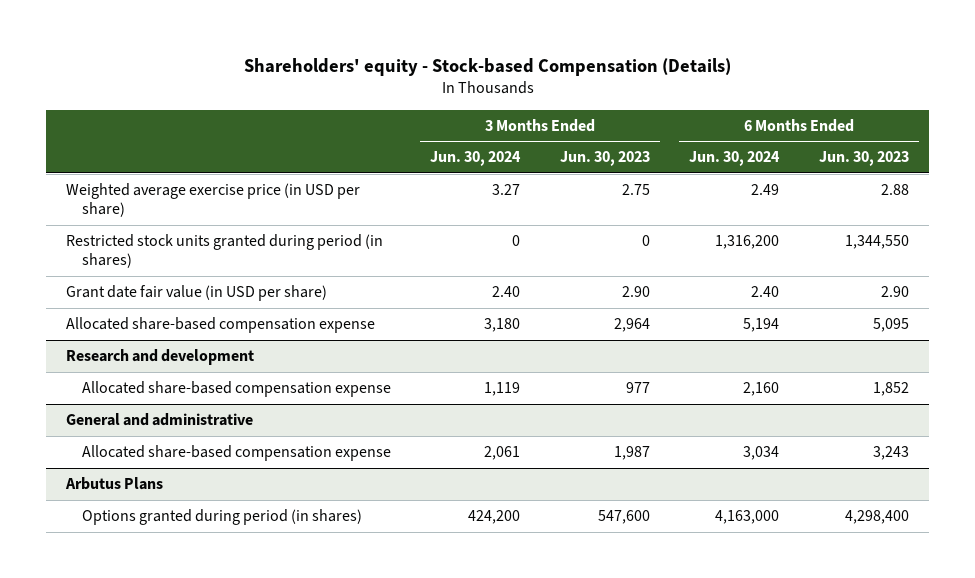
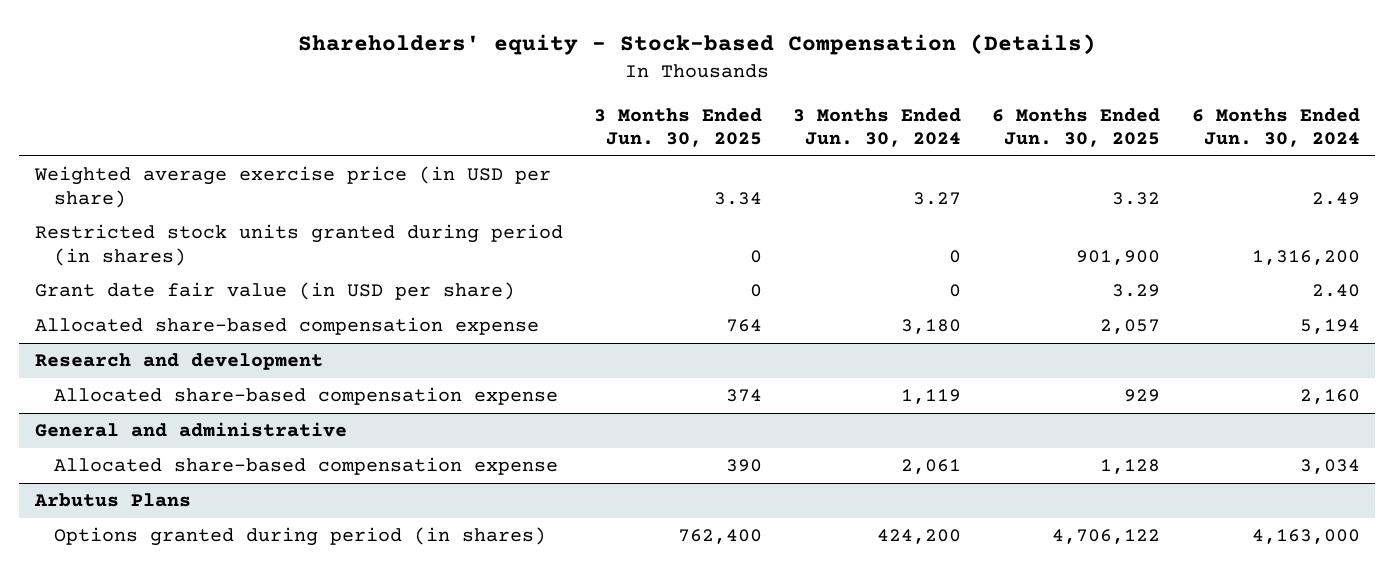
[559,151,650,167] Jun. 30, 2023 -> none
[818,151,909,167] Jun. 30, 2023 -> none
none -> [593,107,762,148] 3 Months Ended Jun. 30, 2025
none -> [992,107,1161,148] 6 Months Ended Jun. 30, 2025
[492,286,521,298] 2.40 -> [949,284,962,298] 0

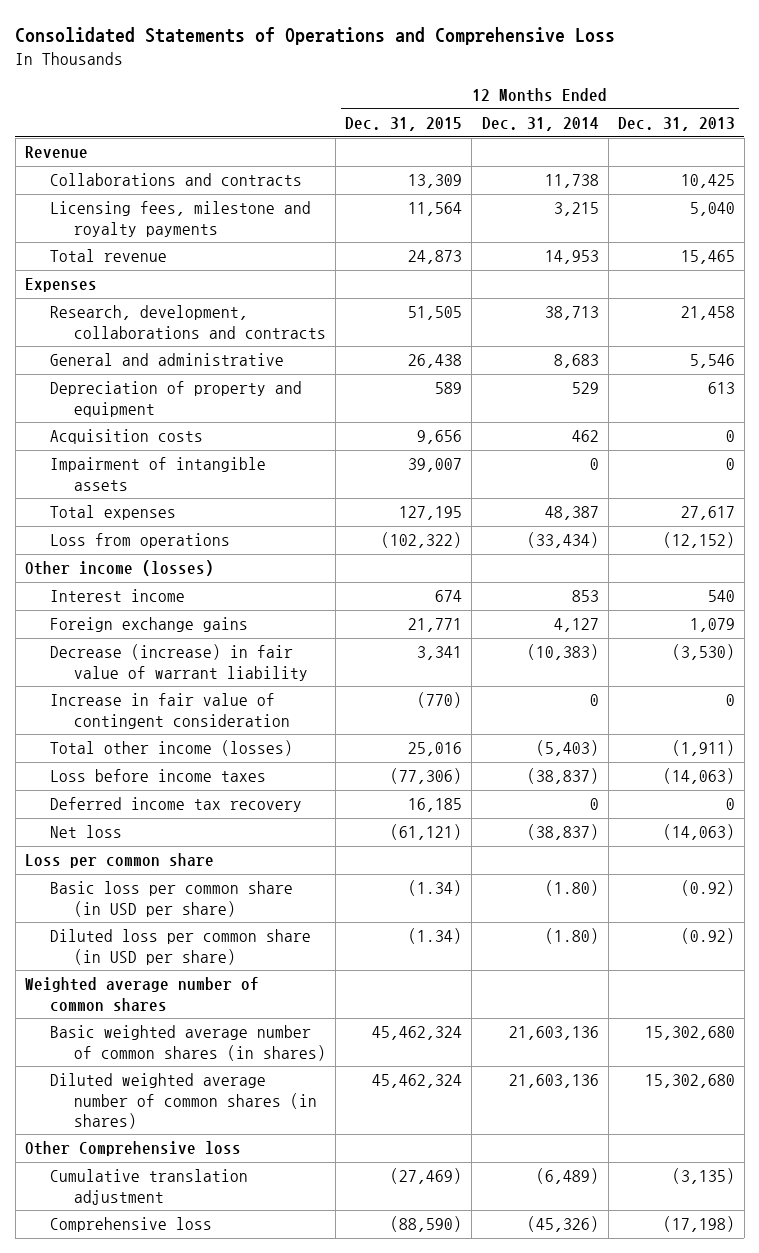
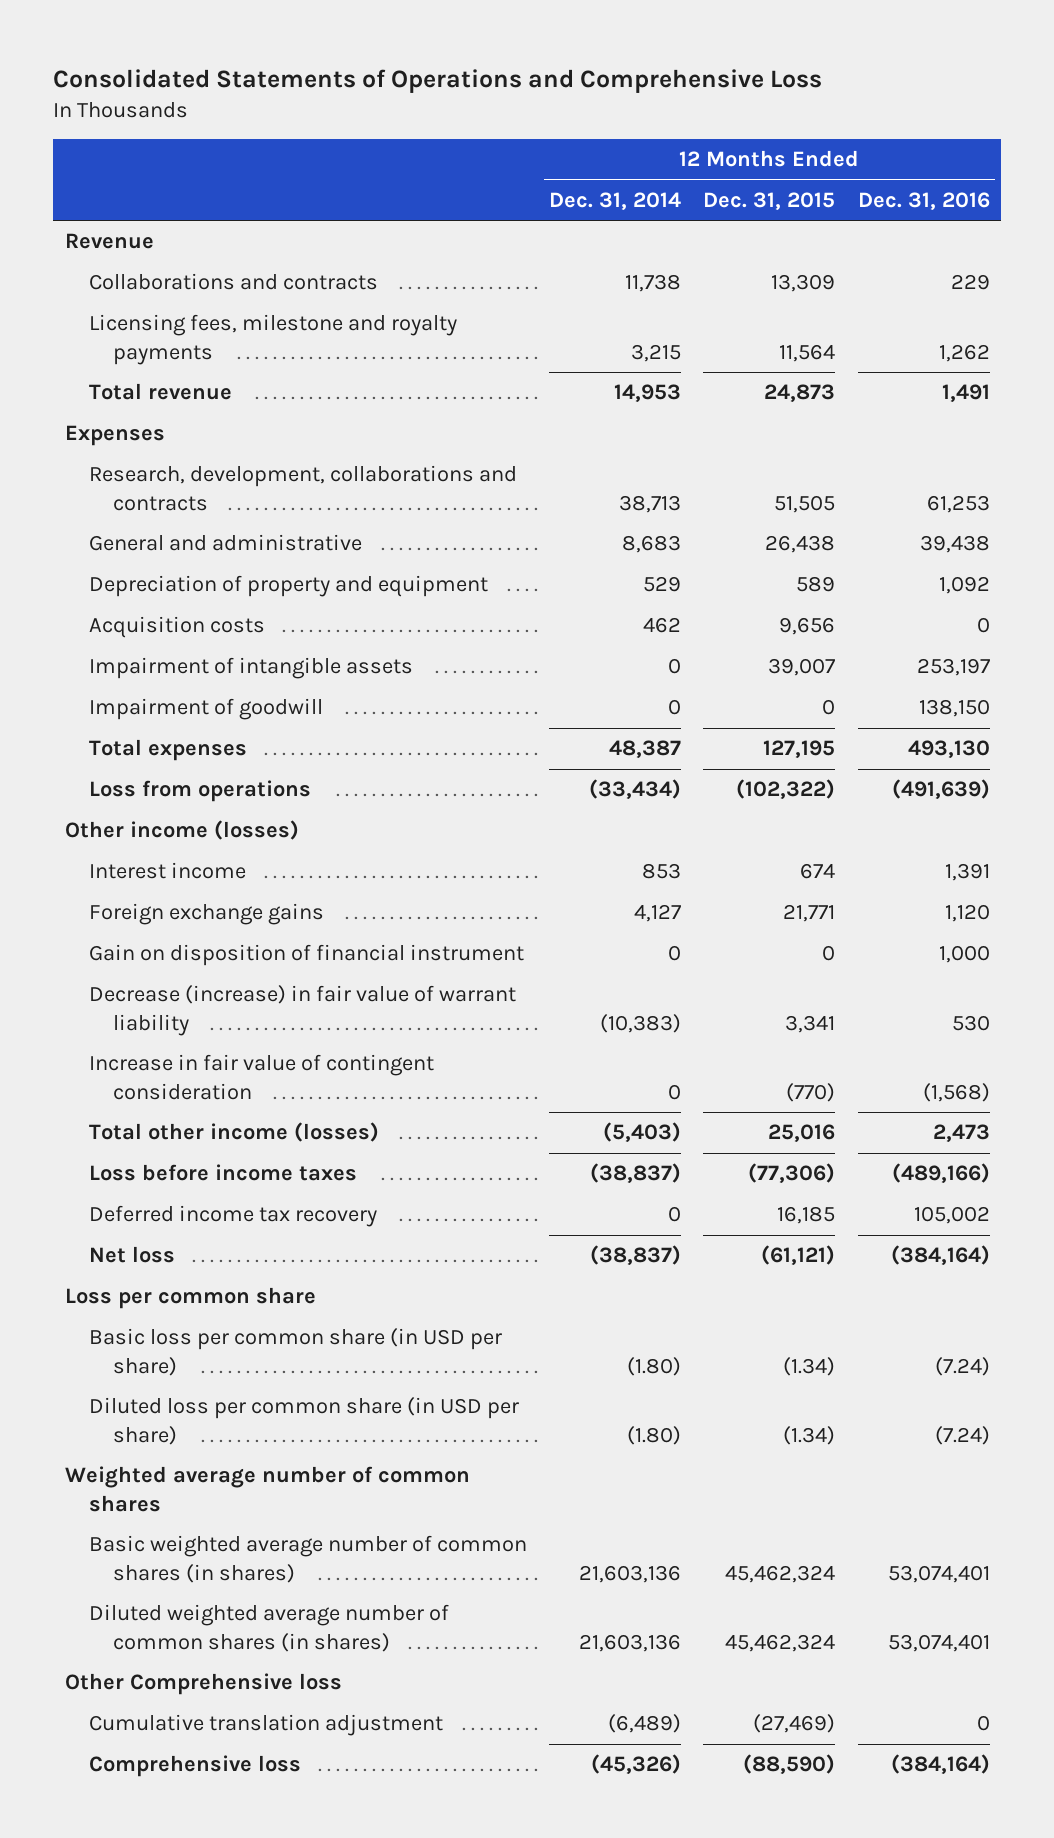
[617,117,735,132] Dec. 31, 2013 -> none
none -> [857,191,990,210] Dec. 31, 2016
none -> [88,698,323,721] Impairment of goodwill
none -> [88,944,524,967] Gain on disposition of financial instrument

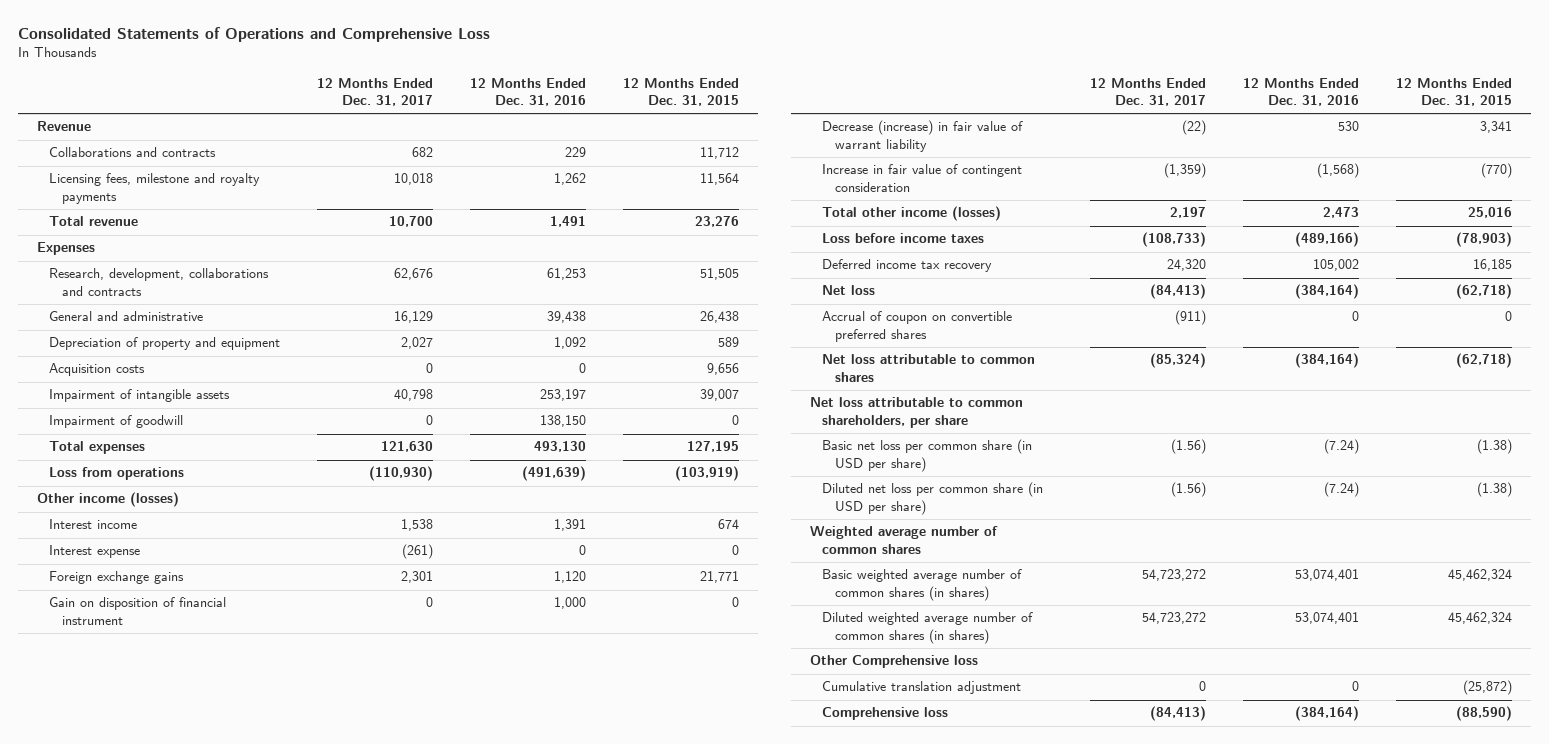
[549,191,682,210] Dec. 31, 2014 -> none
none -> [317,77,434,106] 12 Months Ended Dec. 31, 2017
[771,274,836,293] 13,309 -> [700,147,740,160] 11,712
[764,384,836,403] 24,873 -> [695,216,740,228] 23,276
[736,779,836,800] (102,322) -> [675,466,740,482] (103,919)
none -> [49,545,141,559] Interest expense
[748,1163,836,1184] (77,306) -> [1456,232,1513,248] (78,903)
[761,1245,836,1266] (61,121) -> [1456,284,1513,300] (62,718)
none -> [822,311,1013,342] Accrual of coupon on convertible preferred shares
none -> [822,354,1036,382] Net loss attributable to common shares
[64,1287,316,1310] Loss per common share -> [809,397,1023,428] Net loss attributable to common shareholders, per share
[88,1328,502,1376] Basic loss per common share (in USD per share) -> [822,439,1033,472] Basic net loss per common share (in USD per share)
[783,1356,836,1376] (1.34) -> [1477,439,1513,455] (1.38)
[88,1397,519,1445] Diluted loss per common share (in USD per share) -> [822,482,1044,515] Diluted net loss per common share (in USD per share)
[783,1425,836,1445] (1.34) -> [1477,482,1513,498] (1.38)
[753,1714,836,1734] (27,469) -> [1463,680,1513,696] (25,872)

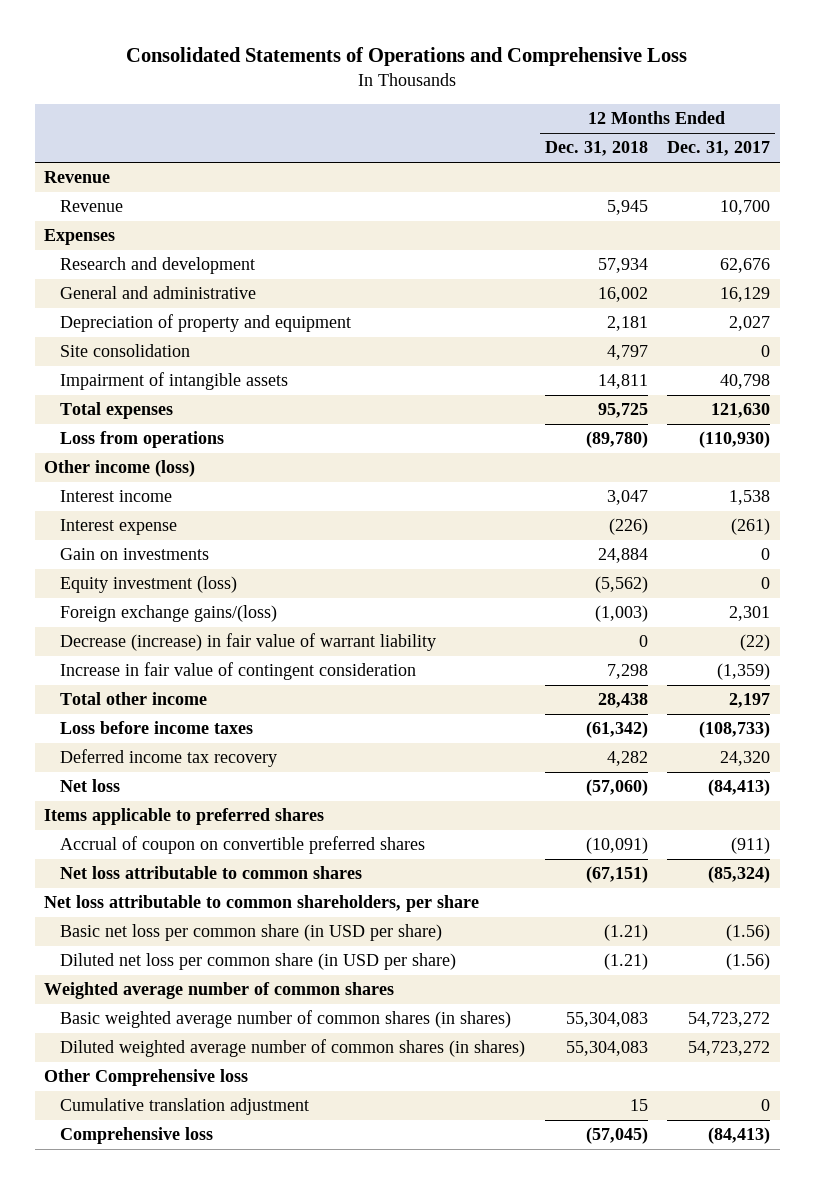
[470,77,587,106] 12 Months Ended Dec. 31, 2016 -> none
[623,77,740,106] 12 Months Ended Dec. 31, 2015 -> none
none -> [544,141,648,157] Dec. 31, 2018
[49,147,217,158] Collaborations and contracts -> none
[49,173,261,204] Licensing fees, milestone and royalty payments -> none
[49,216,139,227] Total revenue -> [59,200,123,213] Revenue
[49,268,270,296] Research, development, collaborations and contracts -> [59,257,255,275] Research and development
[49,363,146,377] Acquisition costs -> none
none -> [59,344,190,358] Site consolidation
[49,415,184,429] Impairment of goodwill -> none
[36,492,179,508] Other income (losses) -> [44,460,196,478] Other income (loss)
[49,597,227,625] Gain on disposition of financial instrument -> none
none -> [59,548,209,561] Gain on investments
none -> [59,576,237,594] Equity investment (loss)
[49,571,185,585] Foreign exchange gains -> [59,605,277,623] Foreign exchange gains/(loss)
[822,206,1002,222] Total other income (losses) -> [59,692,207,706] Total other income
none -> [44,808,325,826] Items applicable to preferred shares

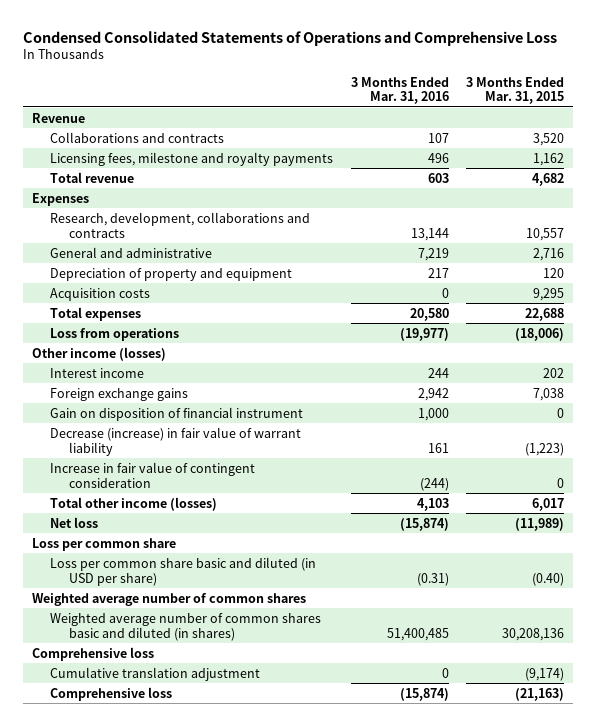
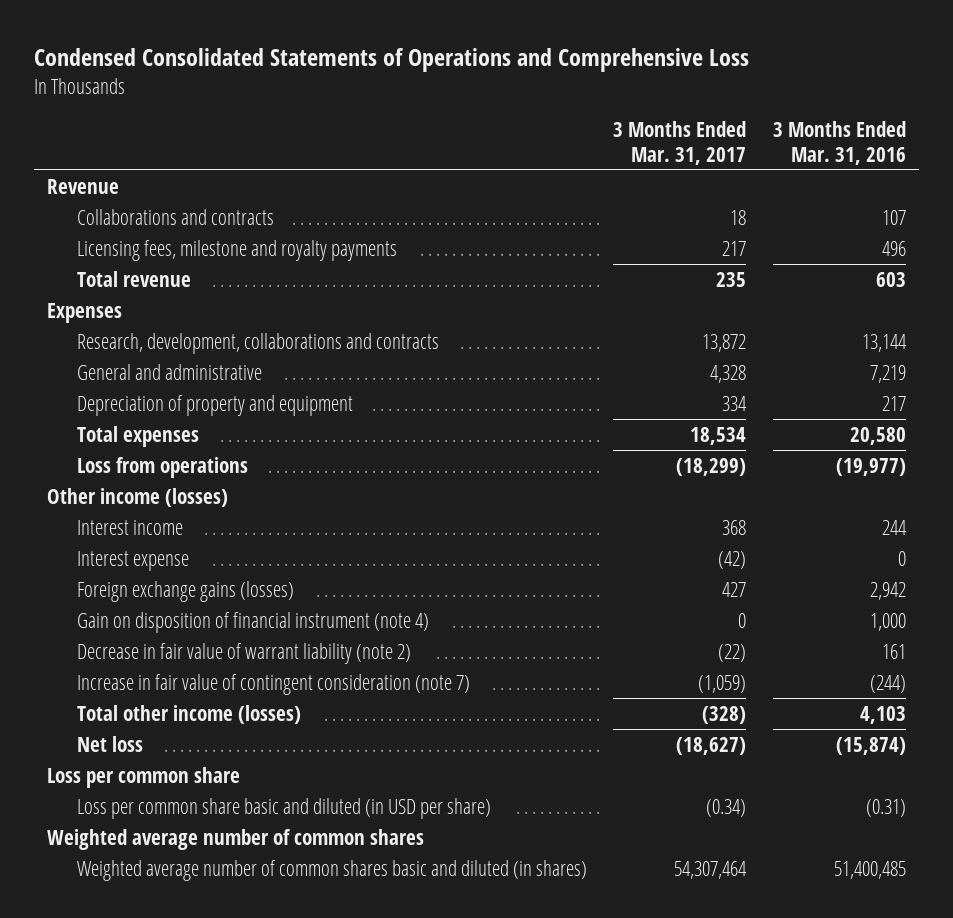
[465,76,564,105] 3 Months Ended Mar. 31, 2015 -> none
none -> [613,121,747,165] 3 Months Ended Mar. 31, 2017
[50,287,151,301] Acquisition costs -> none
none -> [76,550,189,571] Interest expense
[50,387,189,401] Foreign exchange gains -> [76,580,294,602] Foreign exchange gains (losses)
[50,406,304,421] Gain on disposition of financial instrument -> [76,611,429,633] Gain on disposition of financial instrument (note 4)
[50,426,302,456] Decrease (increase) in fair value of warrant liability -> [76,642,411,664] Decrease in fair value of warrant liability (note 2)
[50,461,256,488] Increase in fair value of contingent consideration -> [76,673,470,695] Increase in fair value of contingent consideration (note 7)
[31,646,154,661] Comprehensive loss -> none
[50,666,261,681] Cumulative translation adjustment -> none
[50,686,173,701] Comprehensive loss -> none

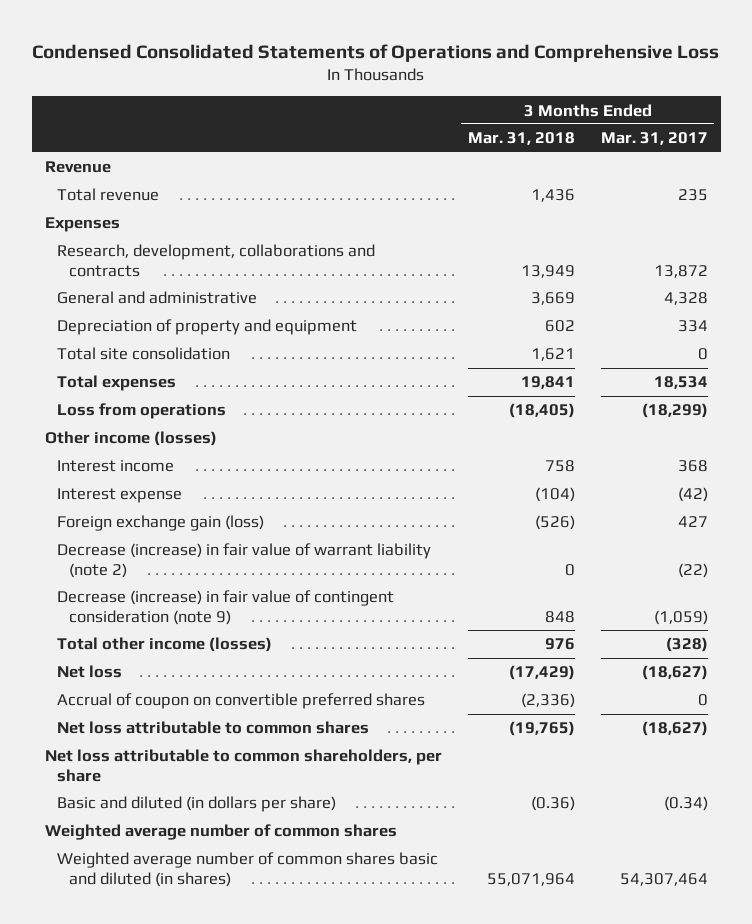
[772,121,906,165] 3 Months Ended Mar. 31, 2016 -> none
none -> [467,132,575,146] Mar. 31, 2018
[76,208,274,225] Collaborations and contracts -> none
[76,239,397,261] Licensing fees, milestone and royalty payments -> none
none -> [56,347,230,361] Total site consolidation
[76,611,429,633] Gain on disposition of financial instrument (note 4) -> none
[76,580,294,602] Foreign exchange gains (losses) -> [56,515,264,532] Foreign exchange gain (loss)
[76,642,411,664] Decrease in fair value of warrant liability (note 2) -> [56,543,431,578] Decrease (increase) in fair value of warrant liability (note 2)
[76,673,470,695] Increase in fair value of contingent consideration (note 7) -> [56,590,394,625] Decrease (increase) in fair value of contingent consideration (note 9)
none -> [56,693,425,710] Accrual of coupon on convertible preferred shares
none -> [56,721,369,735] Net loss attributable to common shares
[47,766,241,788] Loss per common share -> [44,749,442,782] Net loss attributable to common shareholders, per share
[76,797,491,819] Loss per common share basic and diluted (in USD per share) -> [56,796,336,813] Basic and diluted (in dollars per share)

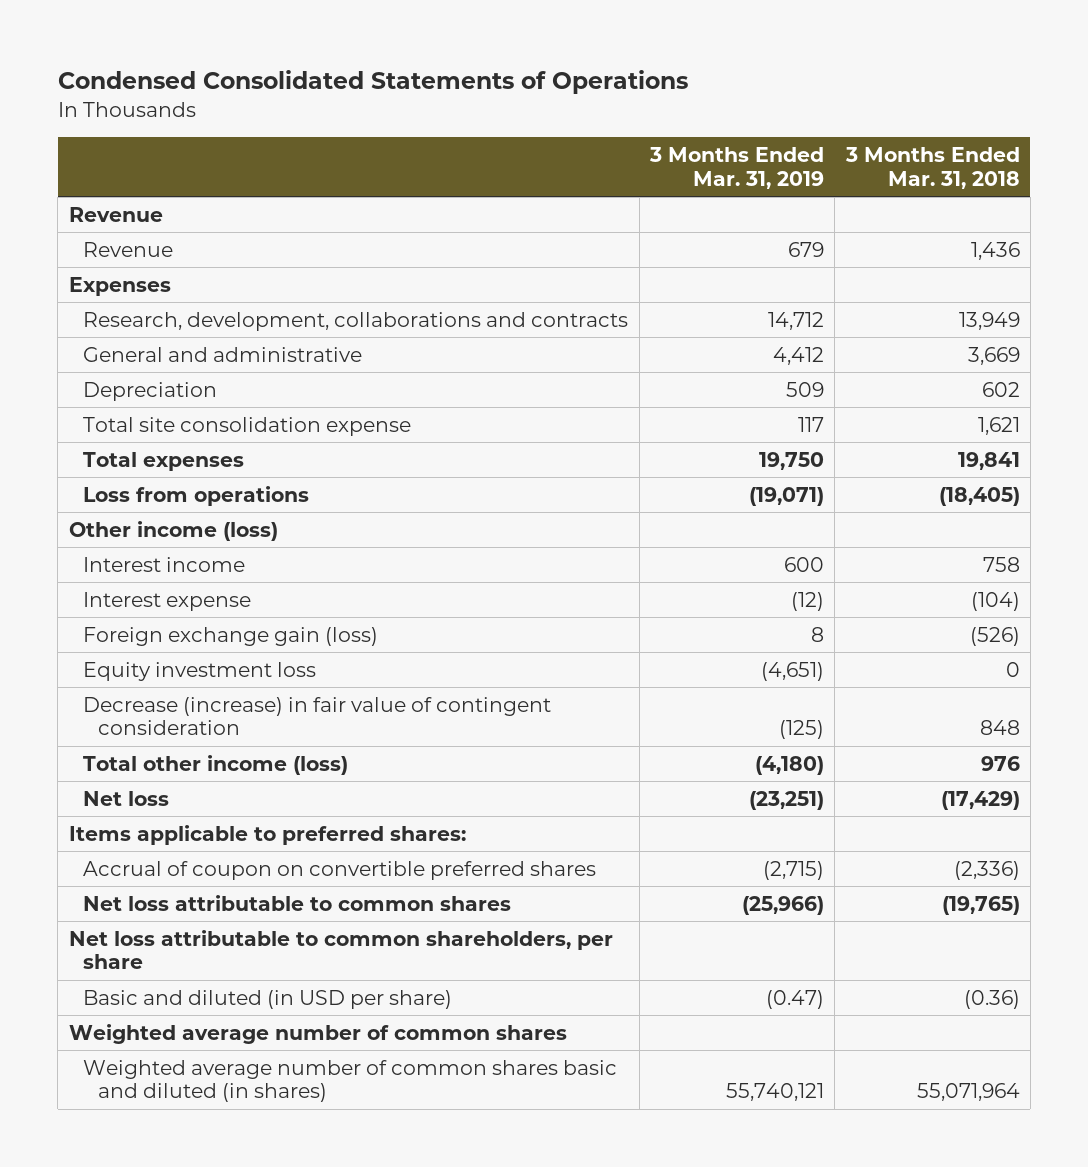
[32,43,720,62] Condensed Consolidated Statements of Operations and Comprehensive Loss -> [57,70,688,95] Condensed Consolidated Statements of Operations
[600,132,708,146] Mar. 31, 2017 -> none
none -> [648,146,824,189] 3 Months Ended Mar. 31, 2019
[56,188,159,202] Total revenue -> [83,241,174,257] Revenue
[56,319,357,336] Depreciation of property and equipment -> [83,381,218,401] Depreciation
[56,347,230,361] Total site consolidation -> [83,416,412,436] Total site consolidation expense
[44,431,217,447] Other income (losses) -> [68,520,278,541] Other income (loss)
[56,543,431,578] Decrease (increase) in fair value of warrant liability (note 2) -> none
none -> [83,661,317,681] Equity investment loss
[56,590,394,625] Decrease (increase) in fair value of contingent consideration (note 9) -> [83,696,552,736] Decrease (increase) in fair value of contingent consideration
[56,637,272,653] Total other income (losses) -> [83,754,349,775] Total other income (loss)
none -> [68,824,466,845] Items applicable to preferred shares:
[56,796,336,813] Basic and diluted (in dollars per share) -> [83,989,453,1009] Basic and diluted (in USD per share)

